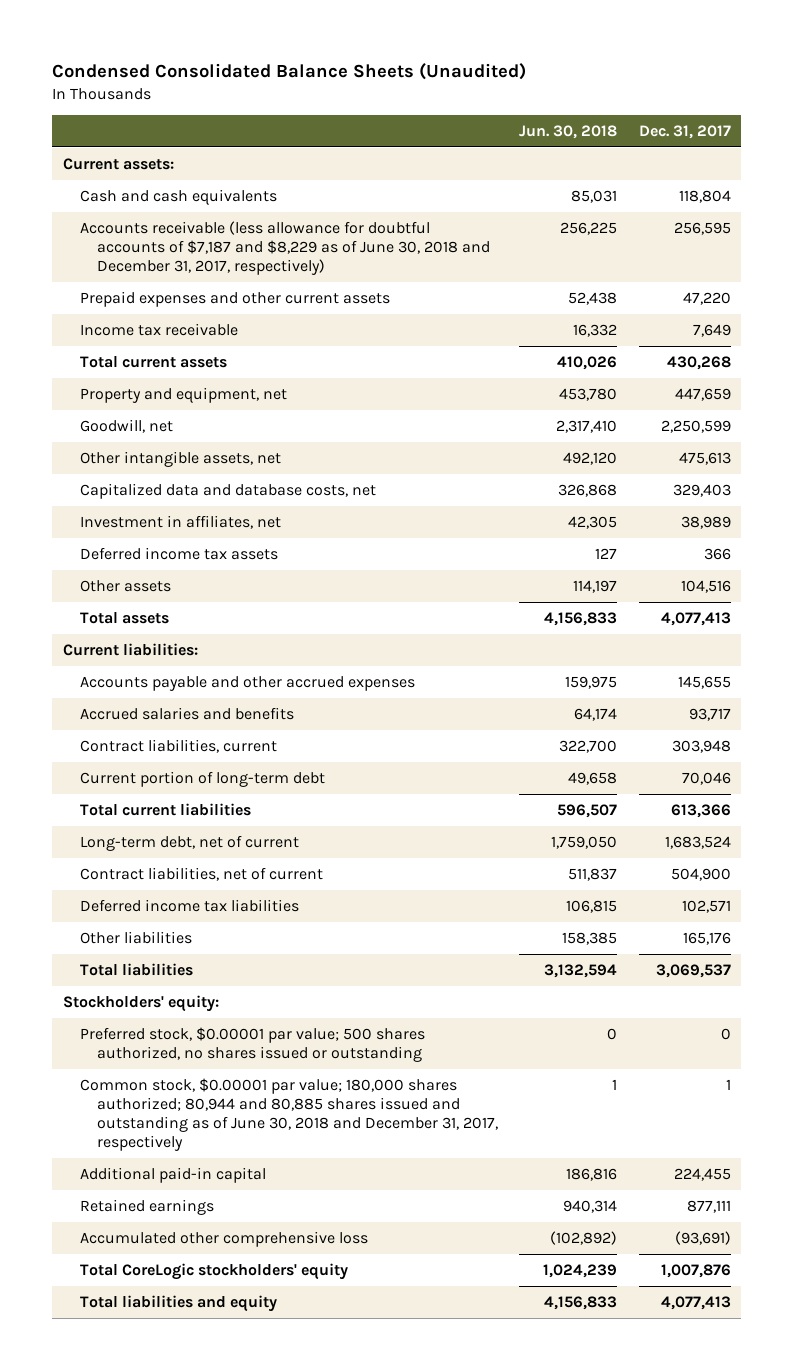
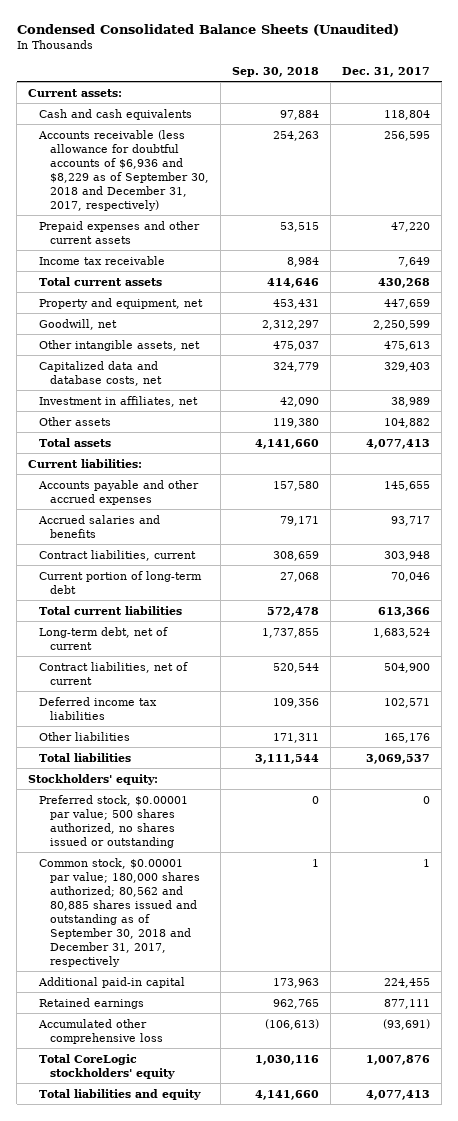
[519,124,618,139] Jun. 30, 2018 -> none
none -> [232,66,320,77] Sep. 30, 2018
[79,220,490,276] Accounts receivable (less allowance for doubtful accounts of $7,187 and $8,229 as of June 30, 2018 and December 31, 2017, respectively) -> [38,129,209,211] Accounts receivable (less allowance for doubtful accounts of $6,936 and $8,229 as of September 30, 2018 and December 31, 2017, respectively)
[79,546,278,560] Deferred income tax assets -> none
[680,579,731,593] 104,516 -> [384,417,431,428] 104,882
[79,1077,498,1152] Common stock, $0.00001 par value; 180,000 shares authorized; 80,944 and 80,885 shares issued and outstanding as of June 30, 2018 and December 31, 2017, respectively -> [39,857,200,967] Common stock, $0.00001 par value; 180,000 shares authorized; 80,562 and 80,885 shares issued and outstanding as of September 30, 2018 and December 31, 2017, respectively

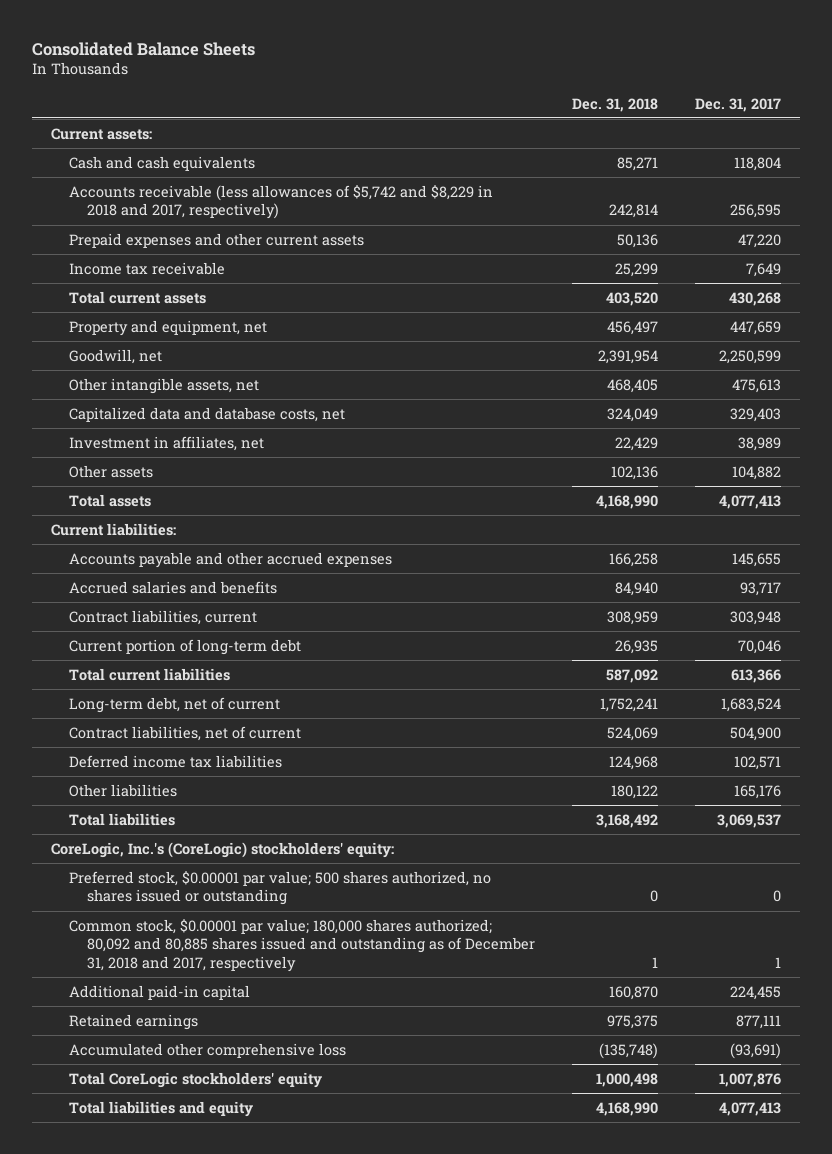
[16,23,399,36] Condensed Consolidated Balance Sheets (Unaudited) -> [32,41,256,56] Consolidated Balance Sheets
[232,66,320,77] Sep. 30, 2018 -> none
none -> [572,97,659,112] Dec. 31, 2018
[38,129,209,211] Accounts receivable (less allowance for doubtful accounts of $6,936 and $8,229 as of September 30, 2018 and December 31, 2017, respectively) -> [68,184,493,220] Accounts receivable (less allowances of $5,742 and $8,229 in 2018 and 2017, respectively)
[28,773,159,785] Stockholders' equity: -> none
none -> [51,841,395,858] CoreLogic, Inc.'s (CoreLogic) stockholders' equity:
[39,857,200,967] Common stock, $0.00001 par value; 180,000 shares authorized; 80,562 and 80,885 shares issued and outstanding as of September 30, 2018 and December 31, 2017, respectively -> [68,918,535,973] Common stock, $0.00001 par value; 180,000 shares authorized; 80,092 and 80,885 shares issued and outstanding as of December 31, 2018 and 2017, respectively

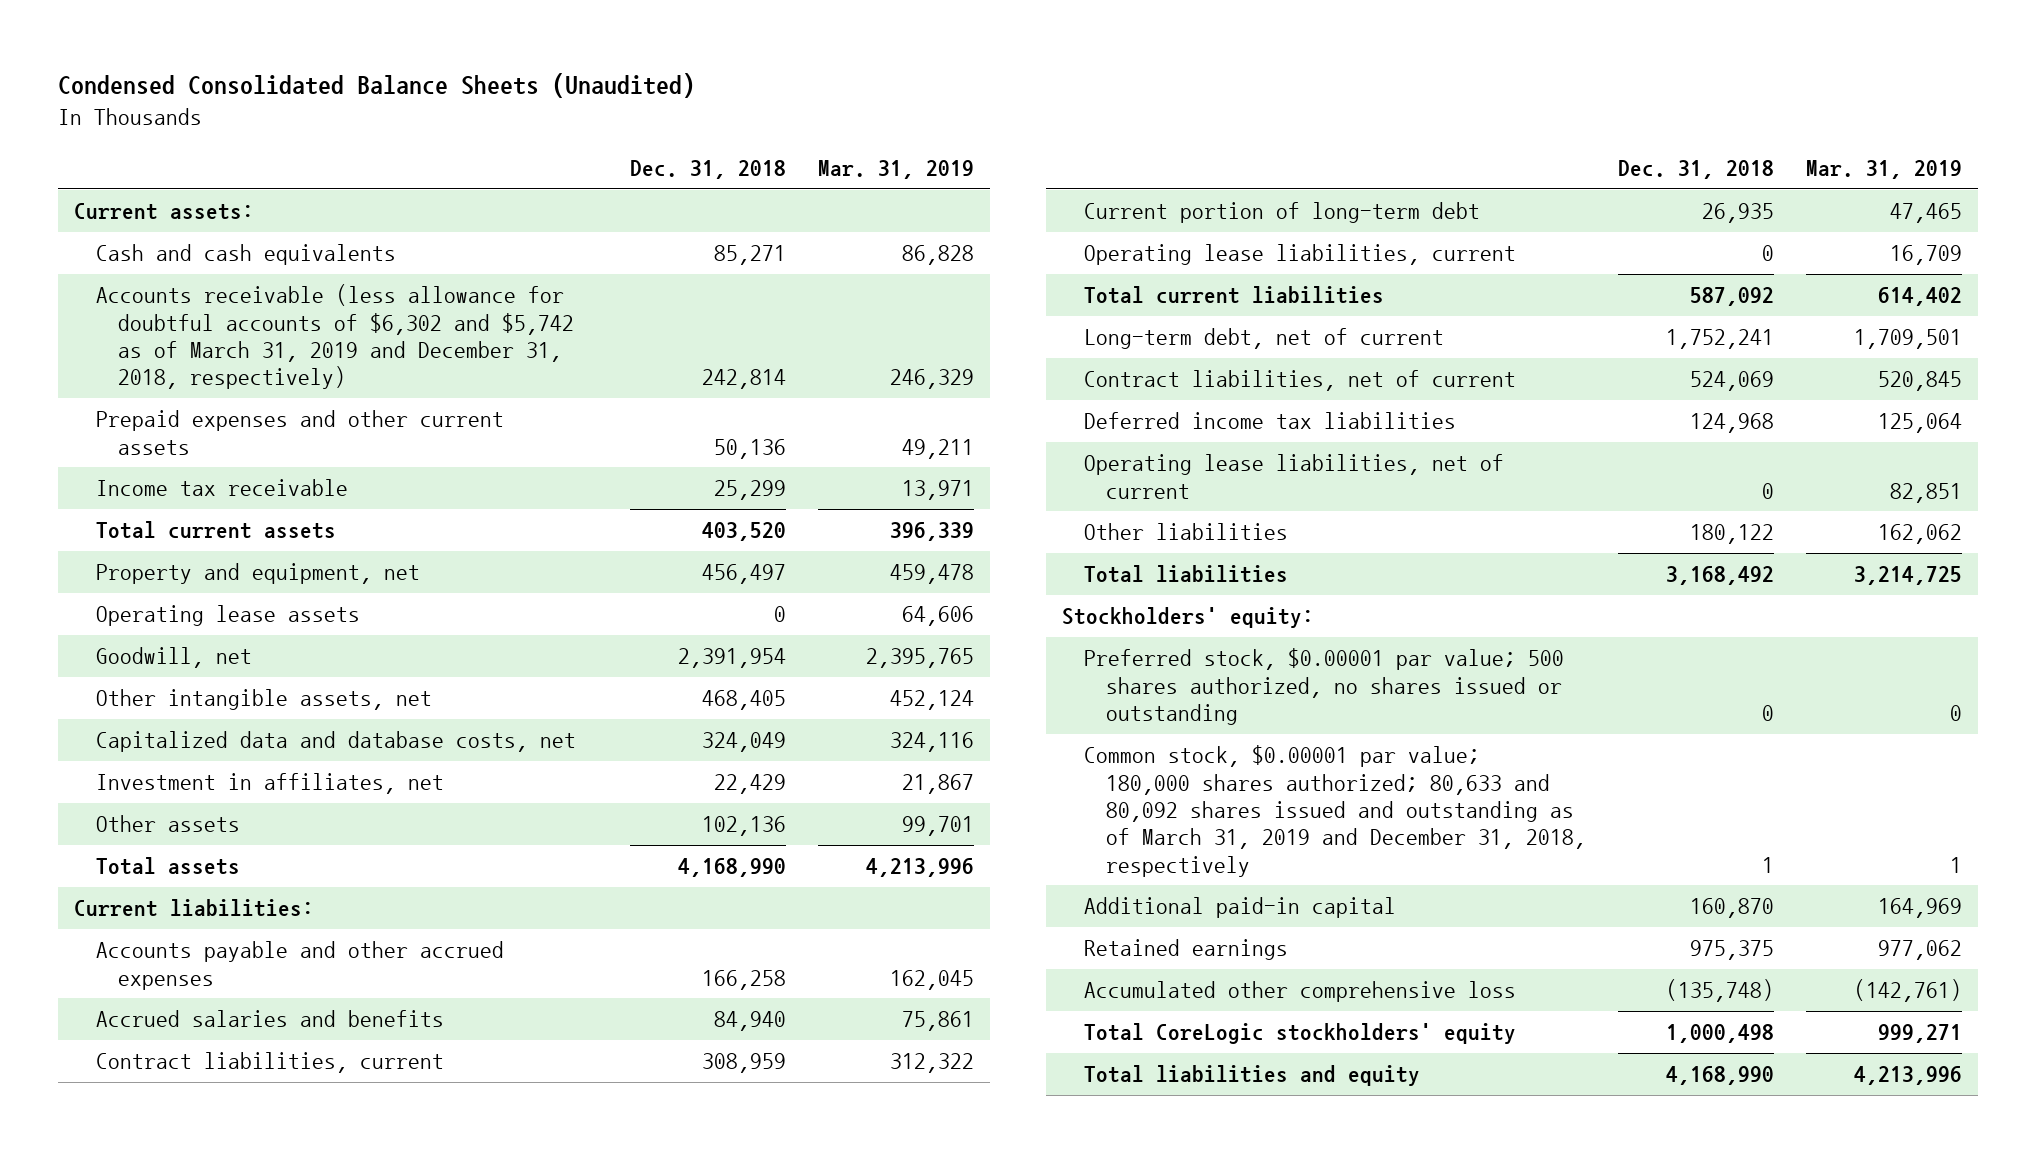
[32,41,256,56] Consolidated Balance Sheets -> [58,73,696,99] Condensed Consolidated Balance Sheets (Unaudited)
[695,97,782,112] Dec. 31, 2017 -> none
none -> [817,159,974,179] Mar. 31, 2019
[68,184,493,220] Accounts receivable (less allowances of $5,742 and $8,229 in 2018 and 2017, respectively) -> [95,284,574,390] Accounts receivable (less allowance for doubtful accounts of $6,302 and $5,742 as of March 31, 2019 and December 31, 2018, respectively)
none -> [95,605,360,627] Operating lease assets
none -> [1083,244,1516,266] Operating lease liabilities, current
none -> [1083,454,1504,499] Operating lease liabilities, net of current
[51,841,395,858] CoreLogic, Inc.'s (CoreLogic) stockholders' equity: -> none
none -> [1062,607,1315,629] Stockholders' equity:
[68,918,535,973] Common stock, $0.00001 par value; 180,000 shares authorized; 80,092 and 80,885 shares issued and outstanding as of December 31, 2018 and 2017, respectively -> [1083,745,1586,877] Common stock, $0.00001 par value; 180,000 shares authorized; 80,633 and 80,092 shares issued and outstanding as of March 31, 2019 and December 31, 2018, respectively

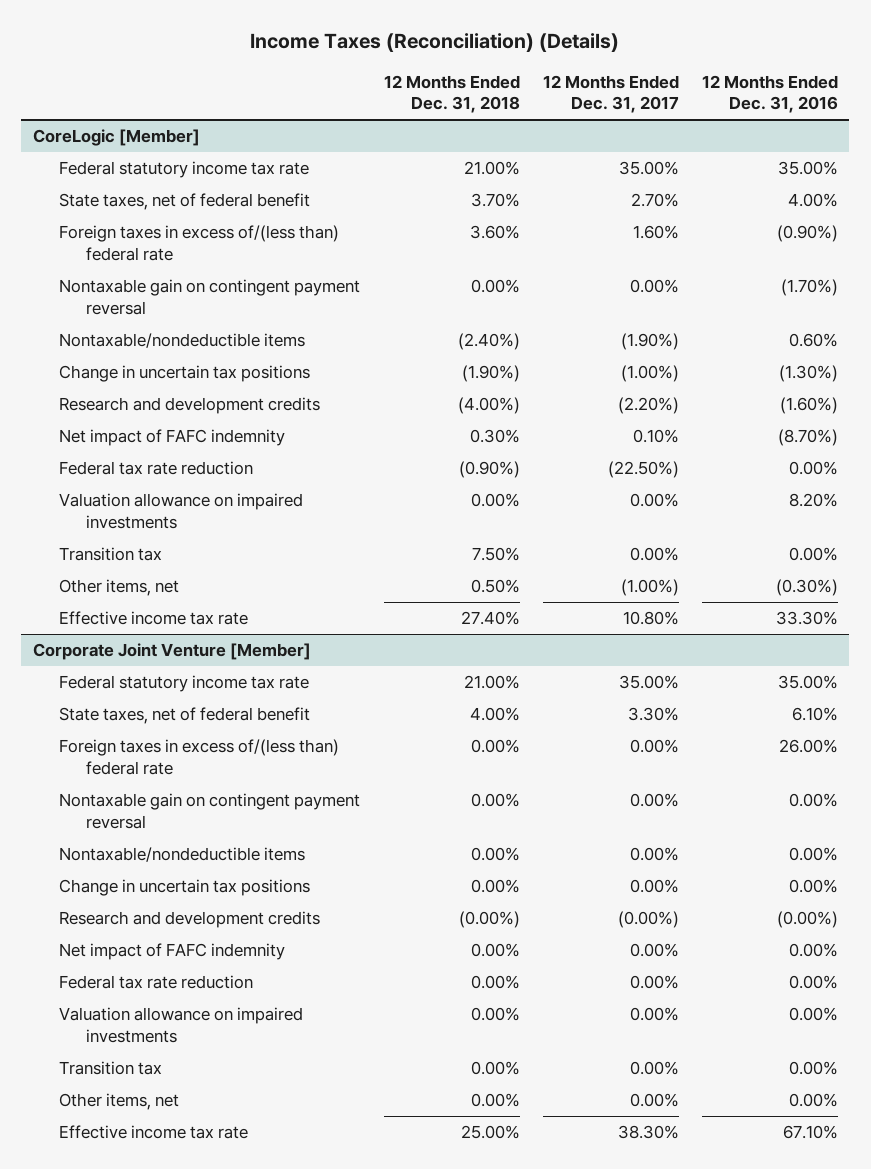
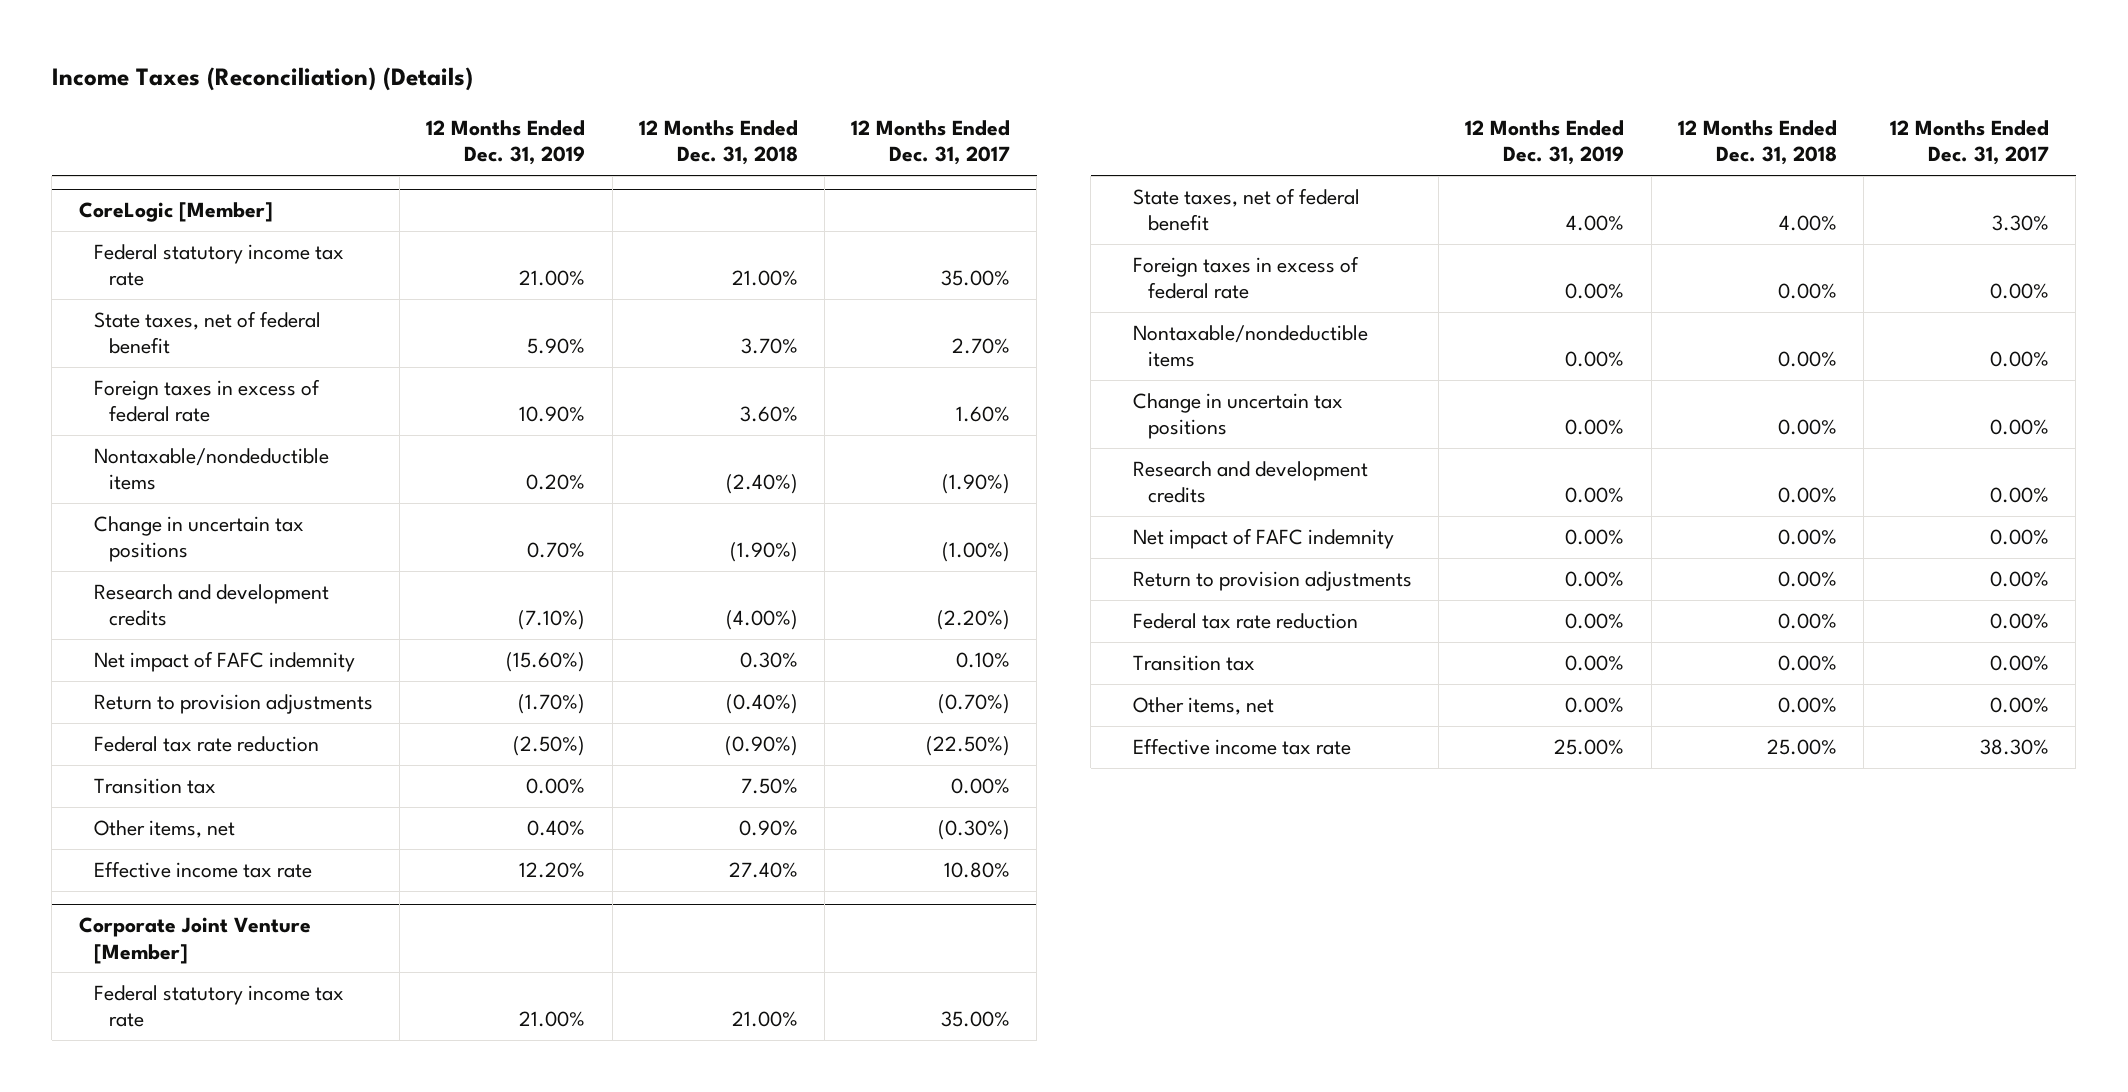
[701,74,838,114] 12 Months Ended Dec. 31, 2016 -> none
none -> [426,119,586,166] 12 Months Ended Dec. 31, 2019
[59,279,361,315] Nontaxable gain on contingent payment reversal -> none
[59,225,340,261] Foreign taxes in excess of/(less than) federal rate -> [93,378,320,423] Foreign taxes in excess of federal rate
none -> [93,693,373,714] Return to provision adjustments
[59,493,304,529] Valuation allowance on impaired investments -> none
[470,579,520,594] 0.50% -> [738,819,798,836] 0.90%
[620,579,679,597] (1.00%) -> [938,819,1011,840] (0.30%)
[59,793,361,829] Nontaxable gain on contingent payment reversal -> none
[59,739,340,775] Foreign taxes in excess of/(less than) federal rate -> [1132,255,1359,300] Foreign taxes in excess of federal rate
[458,911,520,929] (0.00%) -> [1777,487,1837,504] 0.00%
[617,911,679,929] (0.00%) -> [1990,487,2050,504] 0.00%
none -> [1132,570,1412,591] Return to provision adjustments
[59,1007,304,1043] Valuation allowance on impaired investments -> none

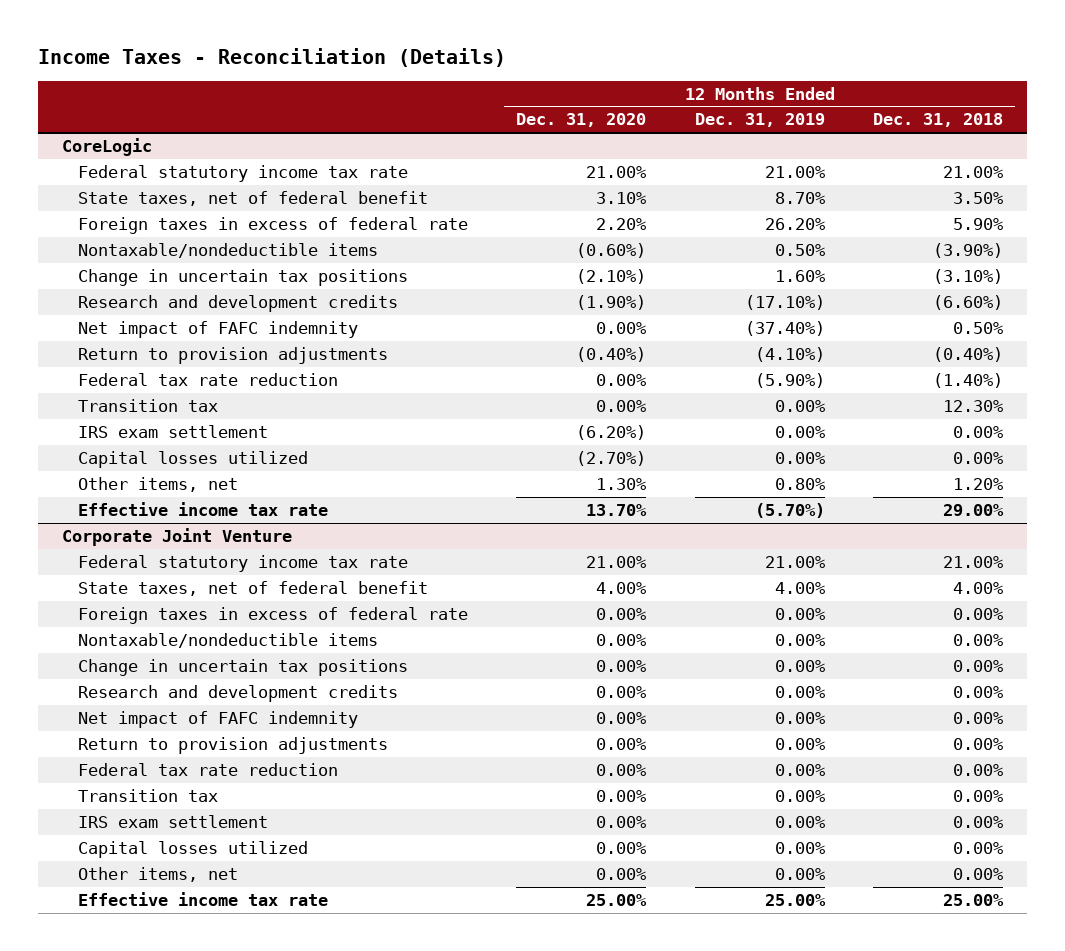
[51,67,473,92] Income Taxes (Reconciliation) (Details) -> [37,47,506,67] Income Taxes - Reconciliation (Details)
[851,119,1011,166] 12 Months Ended Dec. 31, 2017 -> none
none -> [516,113,647,128] Dec. 31, 2020
[78,202,273,223] CoreLogic [Member] -> [62,138,153,157] CoreLogic
[527,338,586,355] 5.90% -> [774,192,825,205] 8.70%
[740,338,798,355] 3.70% -> [952,192,1003,205] 3.50%
[519,406,586,423] 10.90% -> [764,218,825,231] 26.20%
[739,406,798,423] 3.60% -> [952,218,1003,231] 5.90%
[526,474,586,491] 0.20% -> [774,244,825,257] 0.50%
[725,474,798,495] (2.40%) -> [932,243,1003,259] (3.90%)
[527,542,586,559] 0.70% -> [774,270,825,283] 1.60%
[729,542,798,563] (1.90%) -> [932,269,1003,285] (3.10%)
[518,610,586,631] (7.10%) -> [744,295,825,311] (17.10%)
[725,610,798,631] (4.00%) -> [932,295,1003,311] (6.60%)
[506,651,586,672] (15.60%) -> [744,321,825,337] (37.40%)
[739,651,798,668] 0.30% -> [952,322,1003,335] 0.50%
[518,693,586,714] (1.70%) -> [754,347,825,363] (4.10%)
[513,735,586,756] (2.50%) -> [754,373,825,389] (5.90%)
[724,735,798,756] (0.90%) -> [932,373,1003,389] (1.40%)
[740,777,798,794] 7.50% -> [942,400,1003,413] 12.30%
none -> [77,425,268,439] IRS exam settlement
none -> [77,451,308,469] Capital losses utilized
[527,819,586,836] 0.40% -> [774,478,825,491] 0.80%
[738,819,798,836] 0.90% -> [952,478,1003,491] 1.20%
[519,861,586,878] 12.20% -> [754,503,825,519] (5.70%)
[728,861,798,878] 27.40% -> [942,504,1004,517] 29.00%
[78,917,311,964] Corporate Joint Venture [Member] -> [62,528,293,547] Corporate Joint Venture
none -> [77,815,268,829] IRS exam settlement
none -> [77,841,308,859] Capital losses utilized

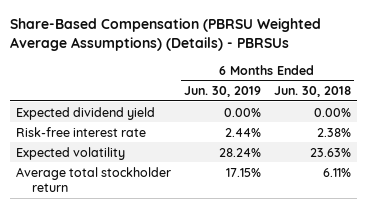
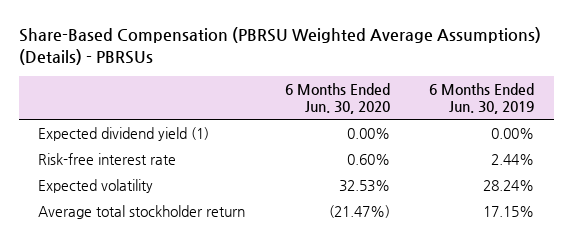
[273,86,351,98] Jun. 30, 2018 -> none
none -> [284,82,390,115] 6 Months Ended Jun. 30, 2020
[16,106,156,120] Expected dividend yield -> [38,126,210,141] Expected dividend yield (1)

